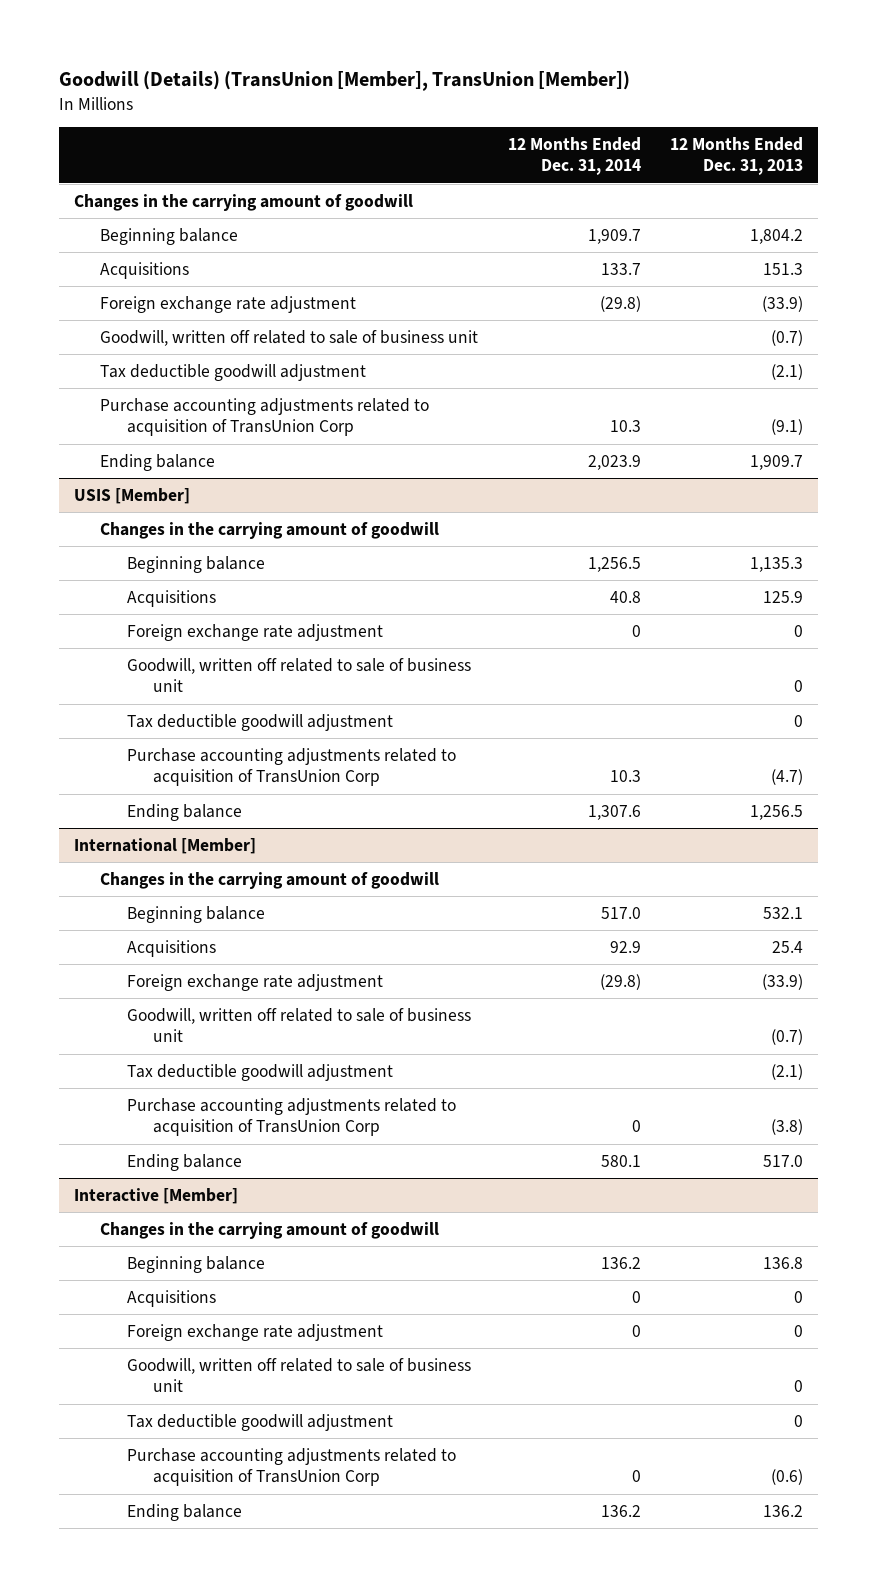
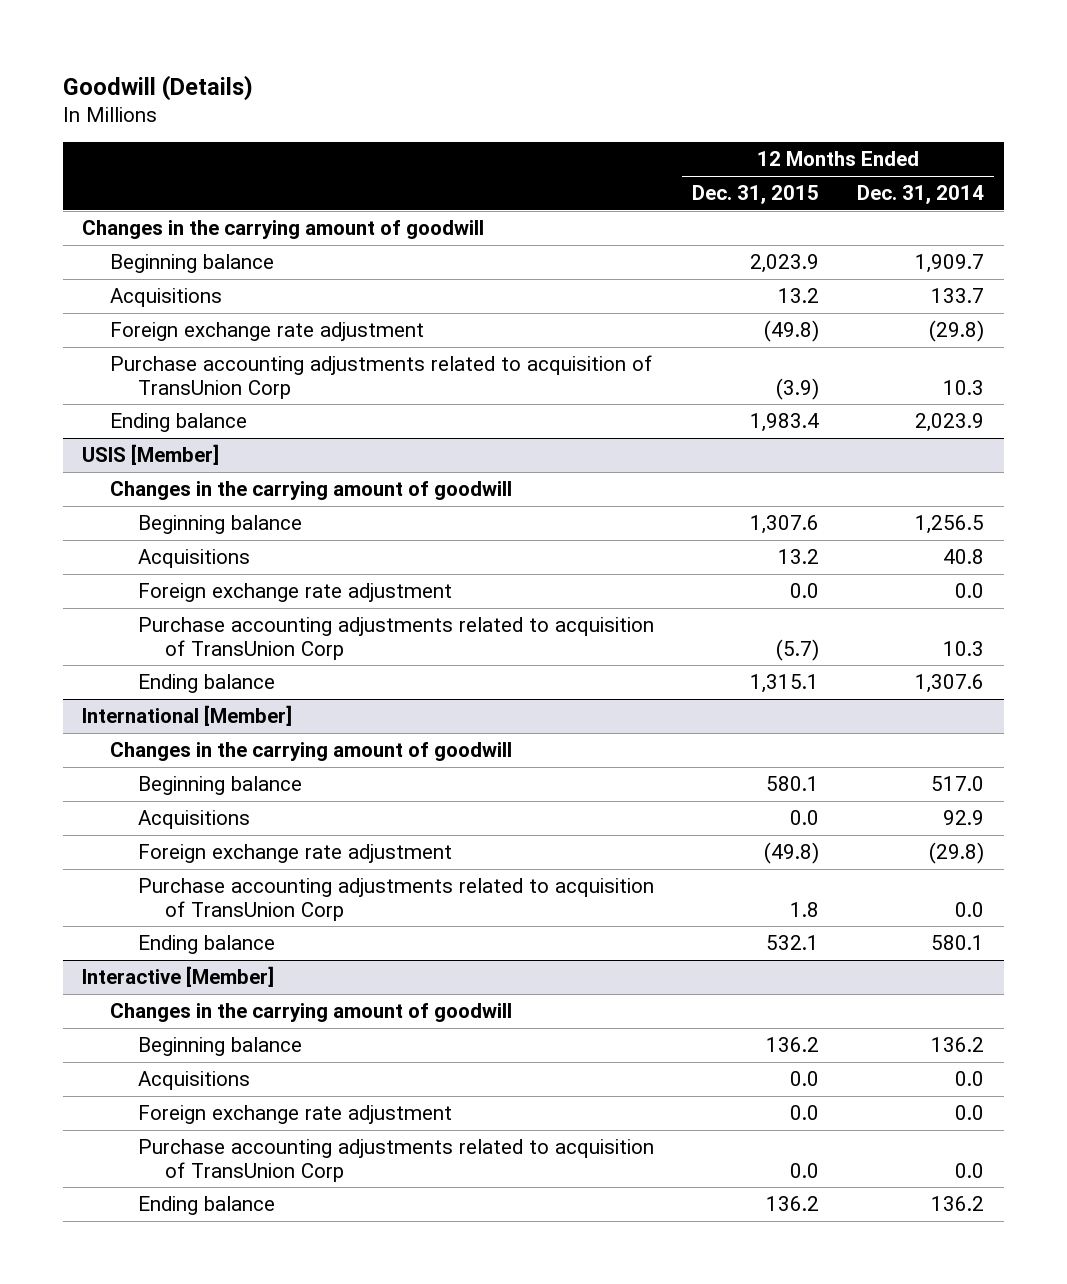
[59,71,631,92] Goodwill (Details) (TransUnion [Member], TransUnion [Member]) -> [63,74,254,101] Goodwill (Details)
[670,136,804,176] 12 Months Ended Dec. 31, 2013 -> none
none -> [692,185,820,205] Dec. 31, 2015
[100,329,479,346] Goodwill, written off related to sale of business unit -> none
[100,363,367,381] Tax deductible goodwill adjustment -> none
[126,657,471,693] Goodwill, written off related to sale of business unit -> none
[126,713,393,731] Tax deductible goodwill adjustment -> none
[631,624,641,637] 0 -> [955,583,985,599] 0.0
[126,1007,471,1043] Goodwill, written off related to sale of business unit -> none
[126,1063,393,1081] Tax deductible goodwill adjustment -> none
[631,1120,641,1133] 0 -> [955,901,985,917] 0.0
[126,1357,471,1393] Goodwill, written off related to sale of business unit -> none
[126,1413,393,1431] Tax deductible goodwill adjustment -> none
[631,1290,641,1303] 0 -> [955,1071,985,1087] 0.0
[631,1324,641,1337] 0 -> [955,1105,985,1121] 0.0
[631,1470,641,1483] 0 -> [955,1162,985,1178] 0.0

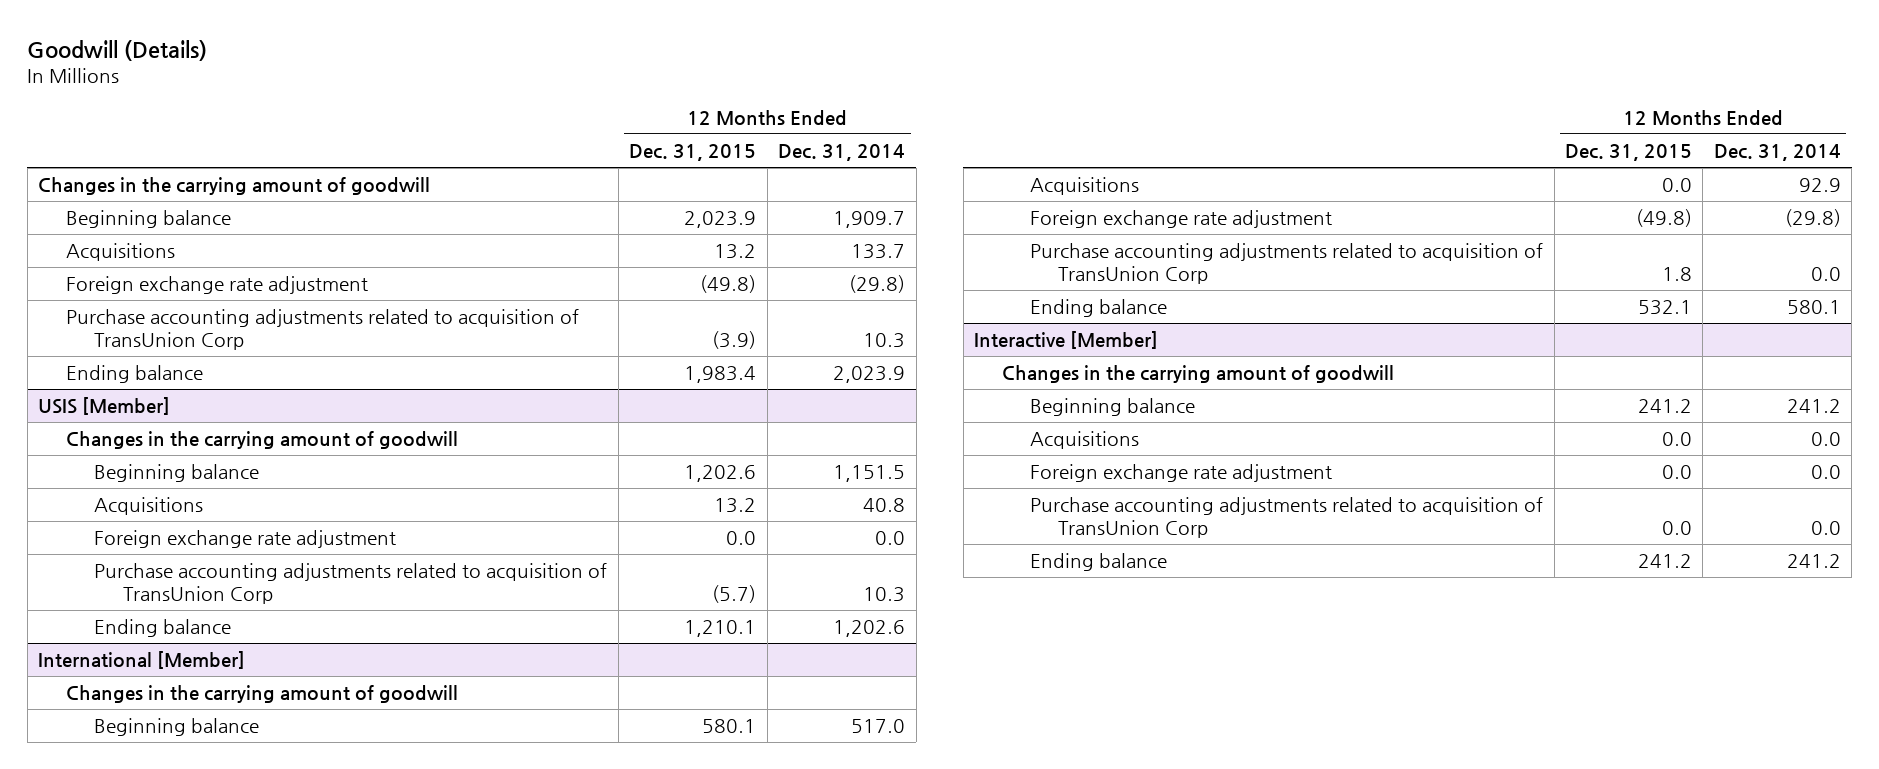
[750,515,820,535] 1,307.6 -> [684,465,757,483] 1,202.6
[915,515,985,535] 1,256.5 -> [833,465,906,483] 1,151.5
[750,674,820,694] 1,315.1 -> [684,620,757,638] 1,210.1
[915,674,985,694] 1,307.6 -> [833,620,906,638] 1,202.6
[766,1037,820,1053] 136.2 -> [1637,399,1692,414] 241.2
[931,1037,985,1053] 136.2 -> [1786,399,1841,414] 241.2
[766,1196,820,1212] 136.2 -> [1637,554,1692,569] 241.2
[931,1196,985,1212] 136.2 -> [1786,554,1841,569] 241.2

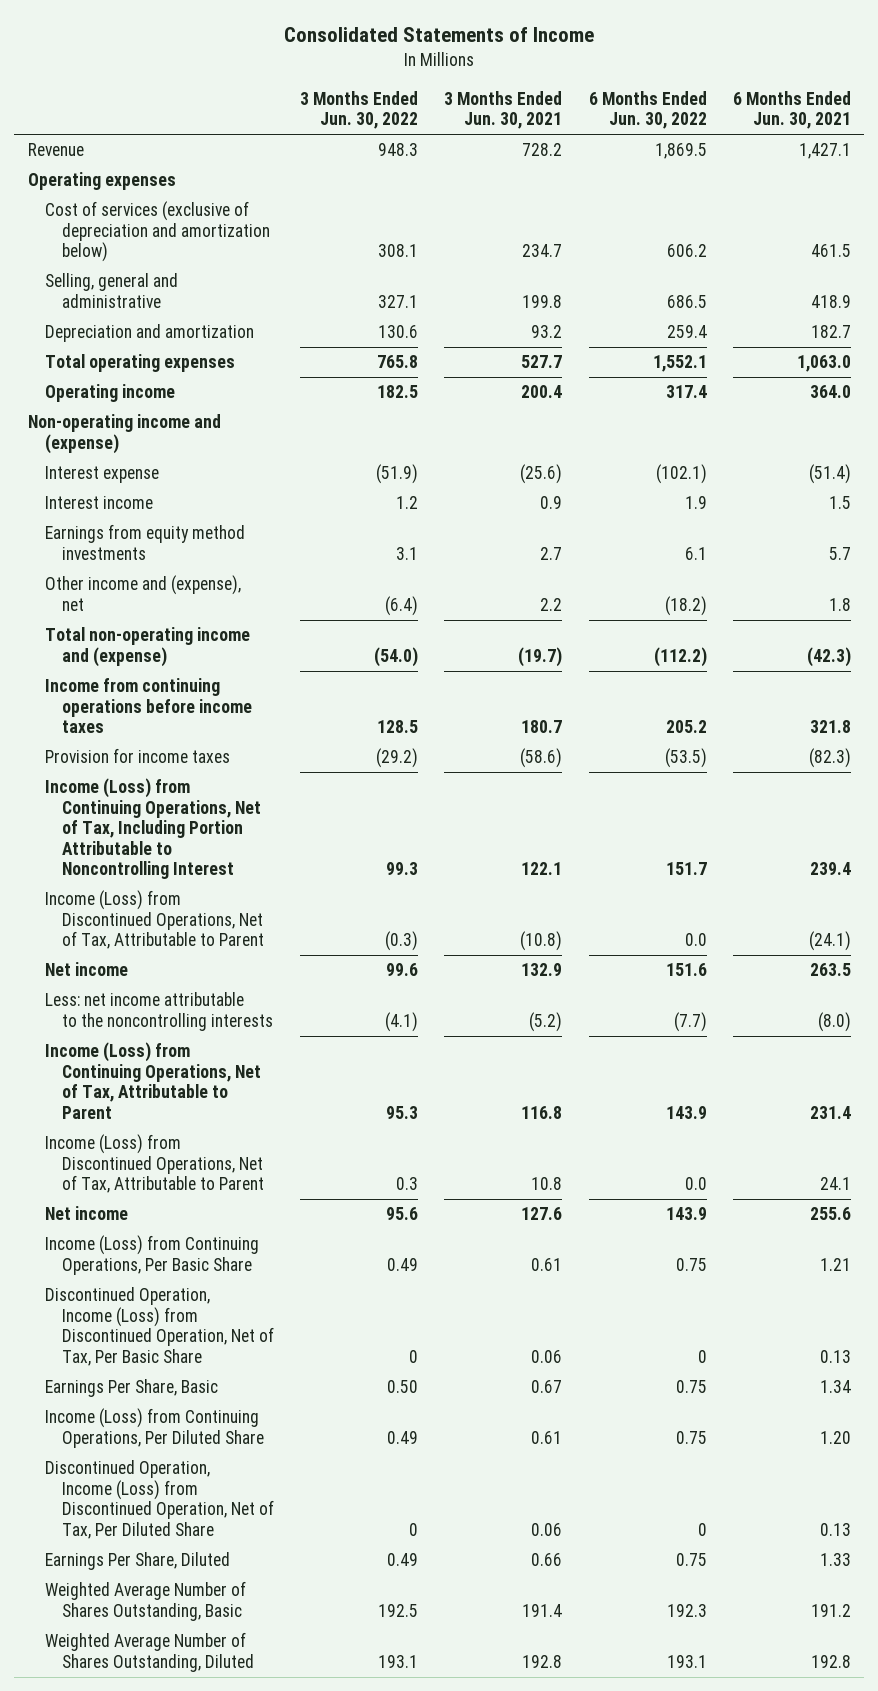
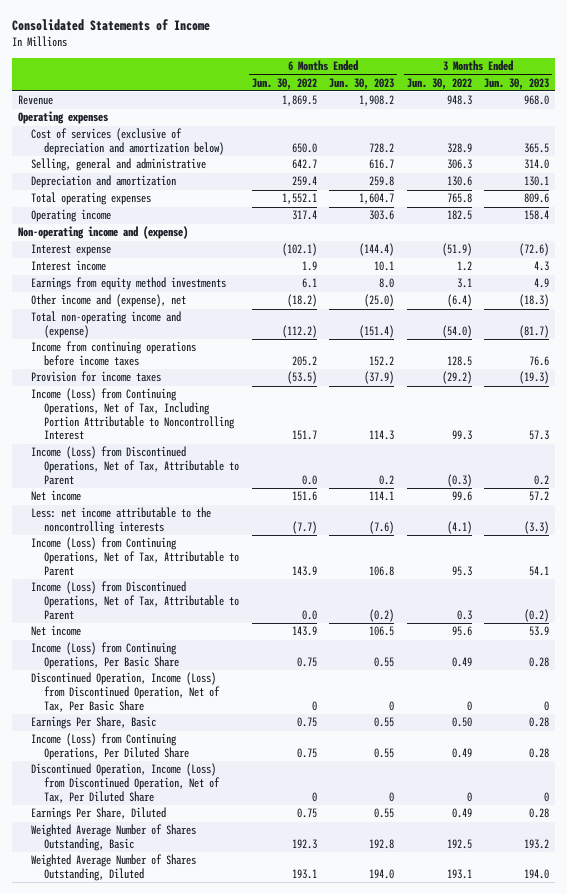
[444,90,563,130] 3 Months Ended Jun. 30, 2021 -> none
[732,90,851,130] 6 Months Ended Jun. 30, 2021 -> none
none -> [329,77,395,90] Jun. 30, 2023
none -> [484,77,550,90] Jun. 30, 2023
[378,244,419,258] 308.1 -> [446,143,472,154] 328.9
[666,244,707,258] 606.2 -> [291,143,317,154] 650.0
[378,294,419,308] 327.1 -> [446,159,472,170] 306.3
[666,294,707,308] 686.5 -> [291,159,317,170] 642.7

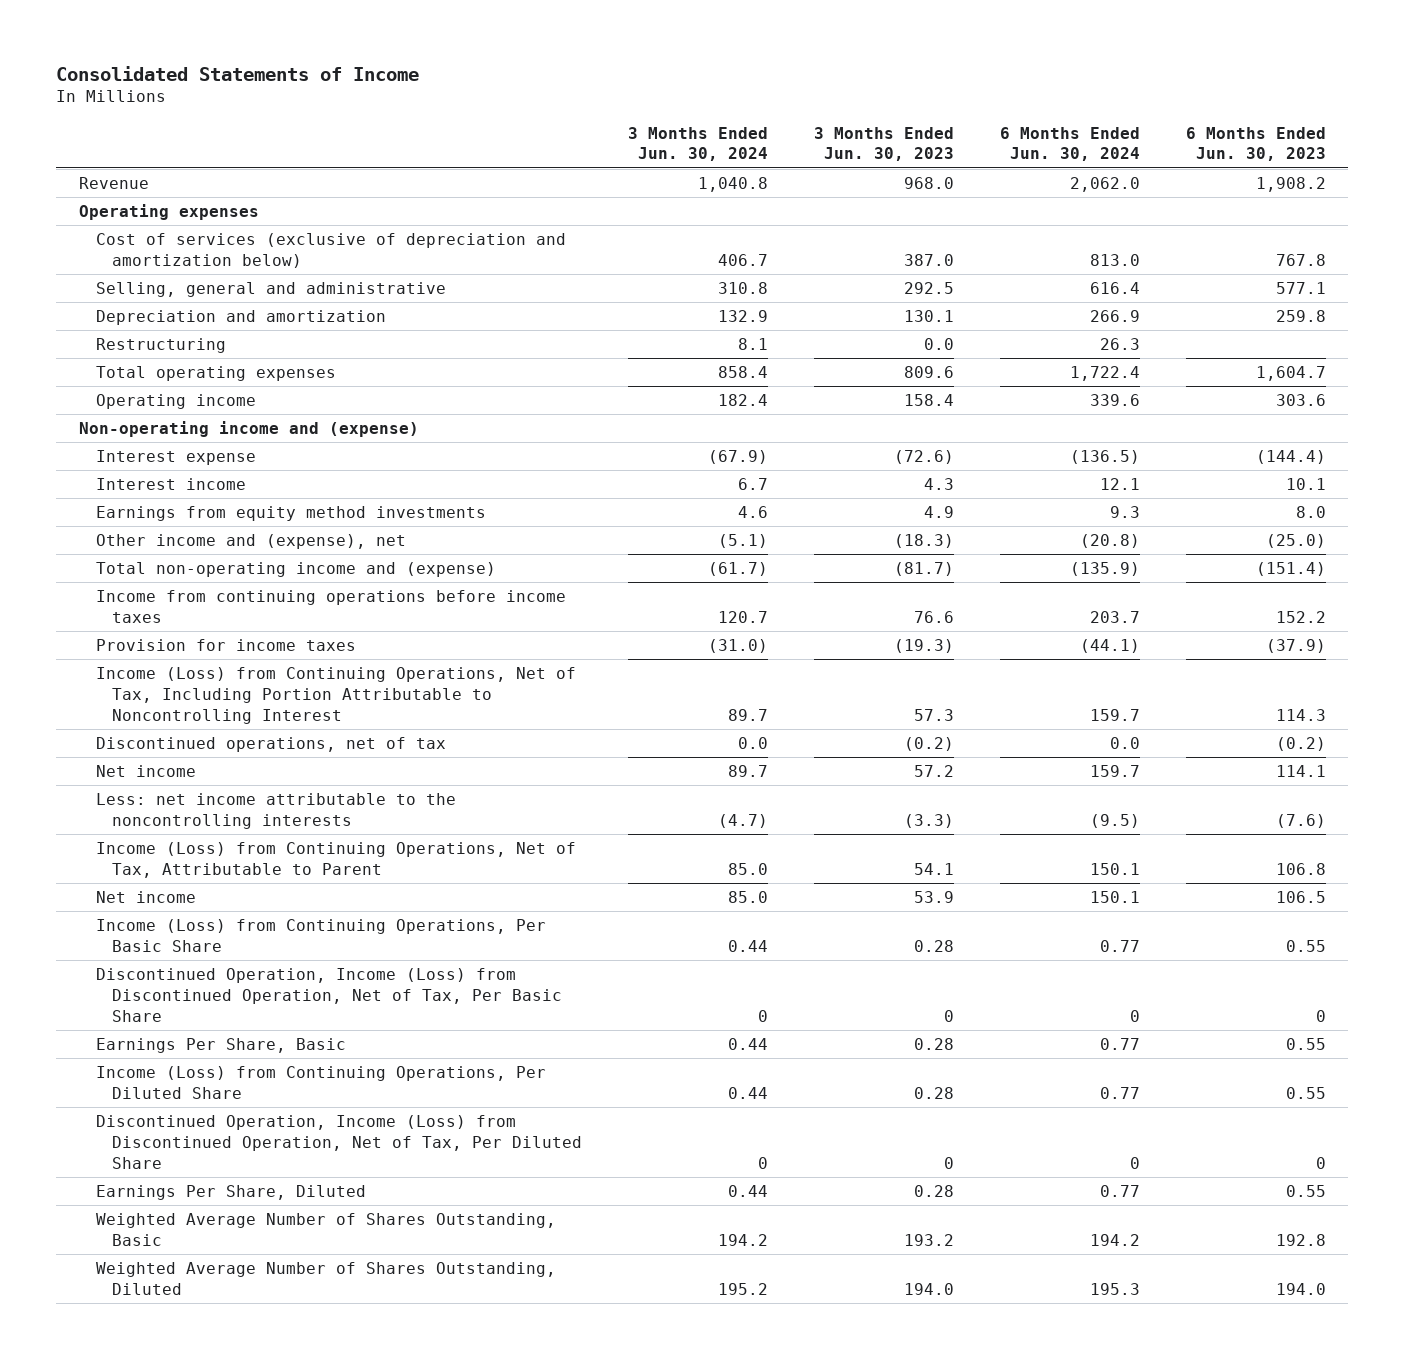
[251,77,317,90] Jun. 30, 2022 -> none
[406,77,472,90] Jun. 30, 2022 -> none
none -> [628,126,769,162] 3 Months Ended Jun. 30, 2024
none -> [999,126,1140,162] 6 Months Ended Jun. 30, 2024
[369,143,395,154] 728.2 -> [1275,253,1326,266] 767.8
[524,143,550,154] 365.5 -> [903,253,954,266] 387.0
[369,159,395,170] 616.7 -> [1275,282,1326,295] 577.1
[524,159,550,170] 314.0 -> [903,282,954,295] 292.5
none -> [95,338,226,354] Restructuring
[31,446,240,485] Income (Loss) from Discontinued Operations, Net of Tax, Attributable to Parent -> [95,737,446,753] Discontinued operations, net of tax
[379,474,395,485] 0.2 -> [1275,737,1326,752] (0.2)
[534,474,550,485] 0.2 -> [903,737,954,752] (0.2)
[31,581,240,620] Income (Loss) from Discontinued Operations, Net of Tax, Attributable to Parent -> none

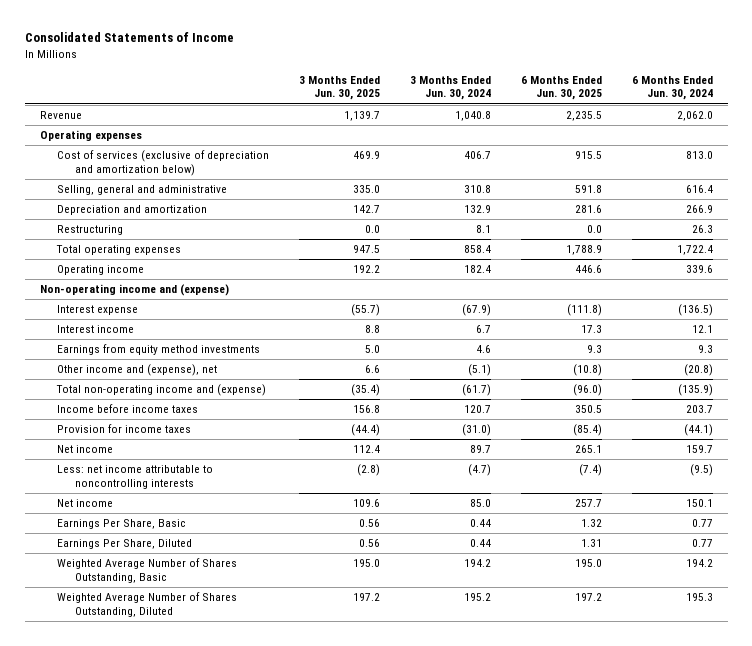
[813,126,954,162] 3 Months Ended Jun. 30, 2023 -> none
[1185,126,1326,162] 6 Months Ended Jun. 30, 2023 -> none
none -> [299,75,381,101] 3 Months Ended Jun. 30, 2025
none -> [520,75,602,101] 6 Months Ended Jun. 30, 2025
[95,590,566,623] Income from continuing operations before income taxes -> [57,404,199,414] Income before income taxes
[95,667,576,724] Income (Loss) from Continuing Operations, Net of Tax, Including Portion Attributable to Noncontrolling Interest -> none
[95,737,446,753] Discontinued operations, net of tax -> none
[95,842,576,878] Income (Loss) from Continuing Operations, Net of Tax, Attributable to Parent -> none
[95,793,456,829] Less: net income attributable to the noncontrolling interests -> [57,465,214,490] Less: net income attributable to noncontrolling interests
[95,919,546,952] Income (Loss) from Continuing Operations, Per Basic Share -> none
[95,968,563,1022] Discontinued Operation, Income (Loss) from Discontinued Operation, Net of Tax, Per Basic Share -> none
[95,1066,546,1099] Income (Loss) from Continuing Operations, Per Diluted Share -> none
[95,1115,583,1169] Discontinued Operation, Income (Loss) from Discontinued Operation, Net of Tax, Per Diluted Share -> none

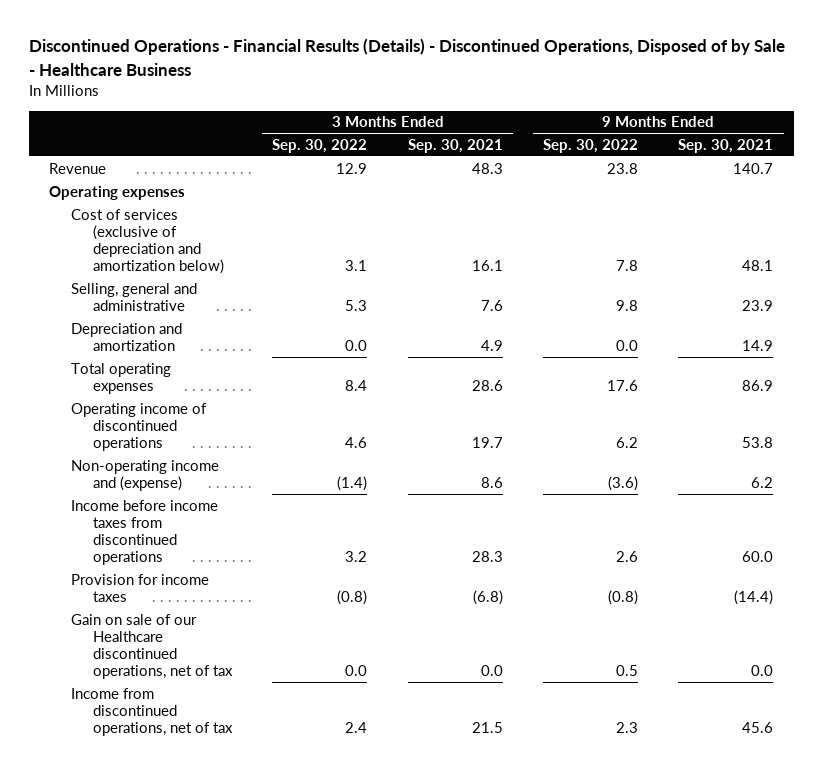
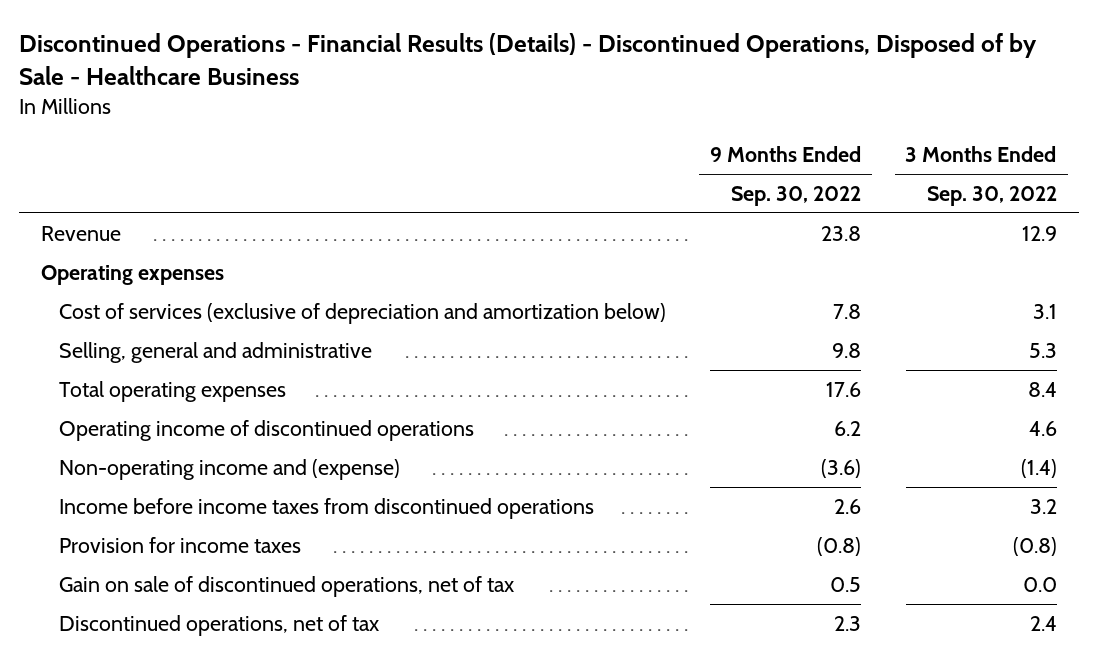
[407,138,503,153] Sep. 30, 2021 -> none
[678,138,774,153] Sep. 30, 2021 -> none
[71,322,183,351] Depreciation and amortization -> none
[71,613,234,680] Gain on sale of our Healthcare discontinued operations, net of tax -> [58,575,514,597] Gain on sale of discontinued operations, net of tax
[71,687,234,737] Income from discontinued operations, net of tax -> [58,614,379,636] Discontinued operations, net of tax

